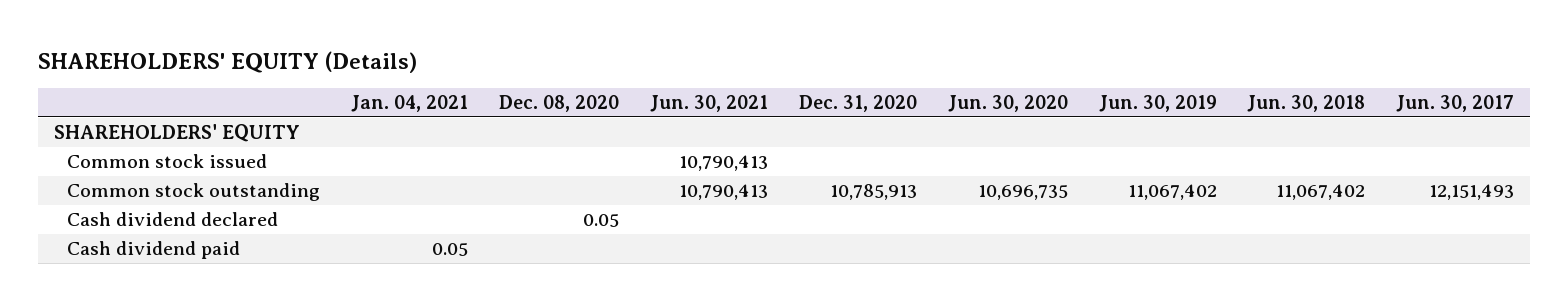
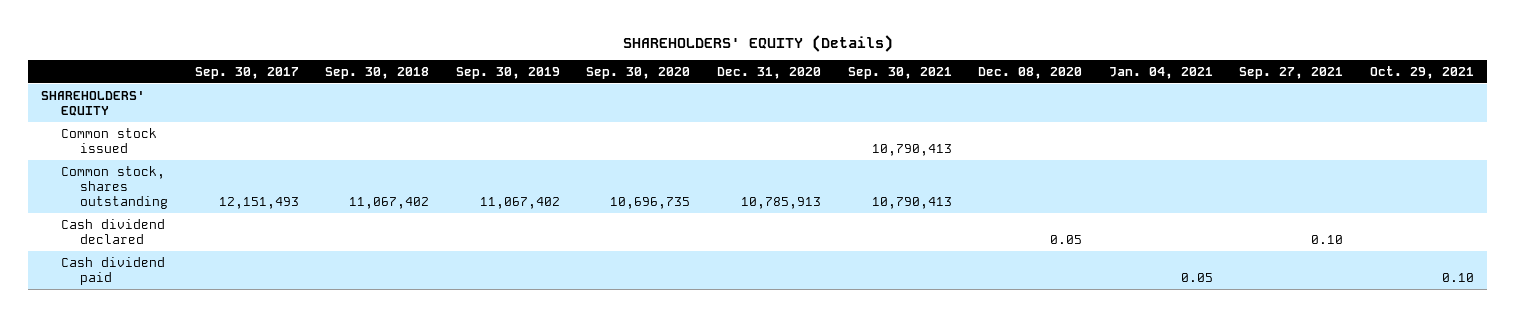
[649,95,768,113] Jun. 30, 2021 -> none
[947,95,1068,113] Jun. 30, 2020 -> none
[1098,95,1217,113] Jun. 30, 2019 -> none
[1247,95,1366,113] Jun. 30, 2018 -> none
[1396,95,1515,113] Jun. 30, 2017 -> none
none -> [194,67,299,80] Sep. 30, 2017
none -> [325,67,430,80] Sep. 30, 2018
none -> [455,67,560,80] Sep. 30, 2019
none -> [586,67,691,80] Sep. 30, 2020
none -> [847,67,952,80] Sep. 30, 2021
none -> [1239,67,1344,80] Sep. 27, 2021
none -> [1369,66,1474,80] Oct. 29, 2021
[67,183,321,202] Common stock outstanding -> [60,165,169,210] Common stock, shares outstanding

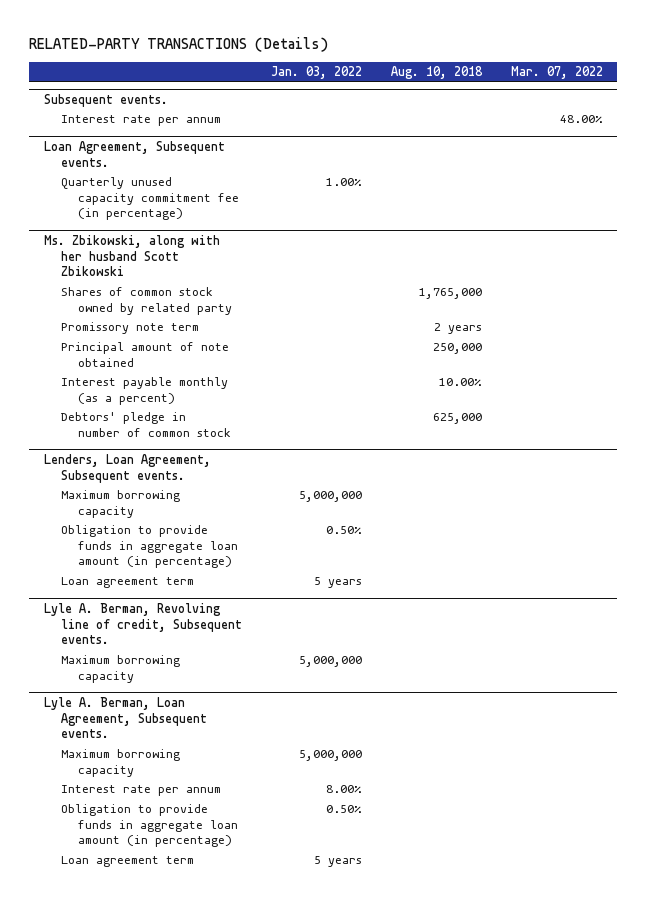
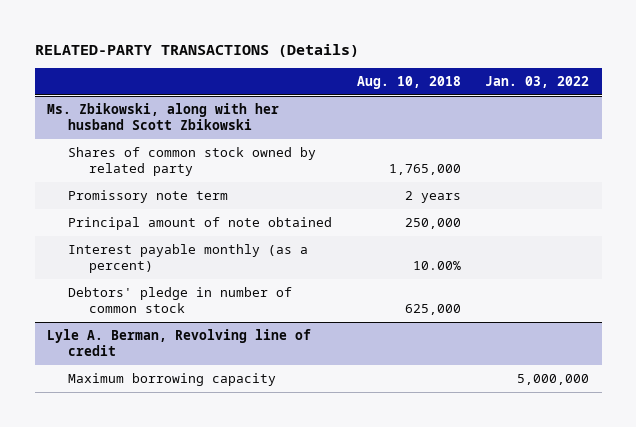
[510,65,603,79] Mar. 07, 2022 -> none
[43,93,168,107] Subsequent events. -> none
[60,115,221,127] Interest rate per annum -> none
[43,140,225,167] Loan Agreement, Subsequent events. -> none
[60,177,240,221] Quarterly unused capacity commitment fee (in percentage) -> none
[43,453,211,483] Lenders, Loan Agreement, Subsequent events. -> none
[60,490,180,518] Maximum borrowing capacity -> none
[60,525,239,569] Obligation to provide funds in aggregate loan amount (in percentage) -> none
[60,577,194,589] Loan agreement term -> none
[43,602,242,645] Lyle A. Berman, Revolving line of credit, Subsequent events. -> [46,328,311,357] Lyle A. Berman, Revolving line of credit
[43,696,207,739] Lyle A. Berman, Loan Agreement, Subsequent events. -> none
[60,749,180,777] Maximum borrowing capacity -> none
[60,785,221,797] Interest rate per annum -> none
[60,804,239,848] Obligation to provide funds in aggregate loan amount (in percentage) -> none
[60,856,194,868] Loan agreement term -> none

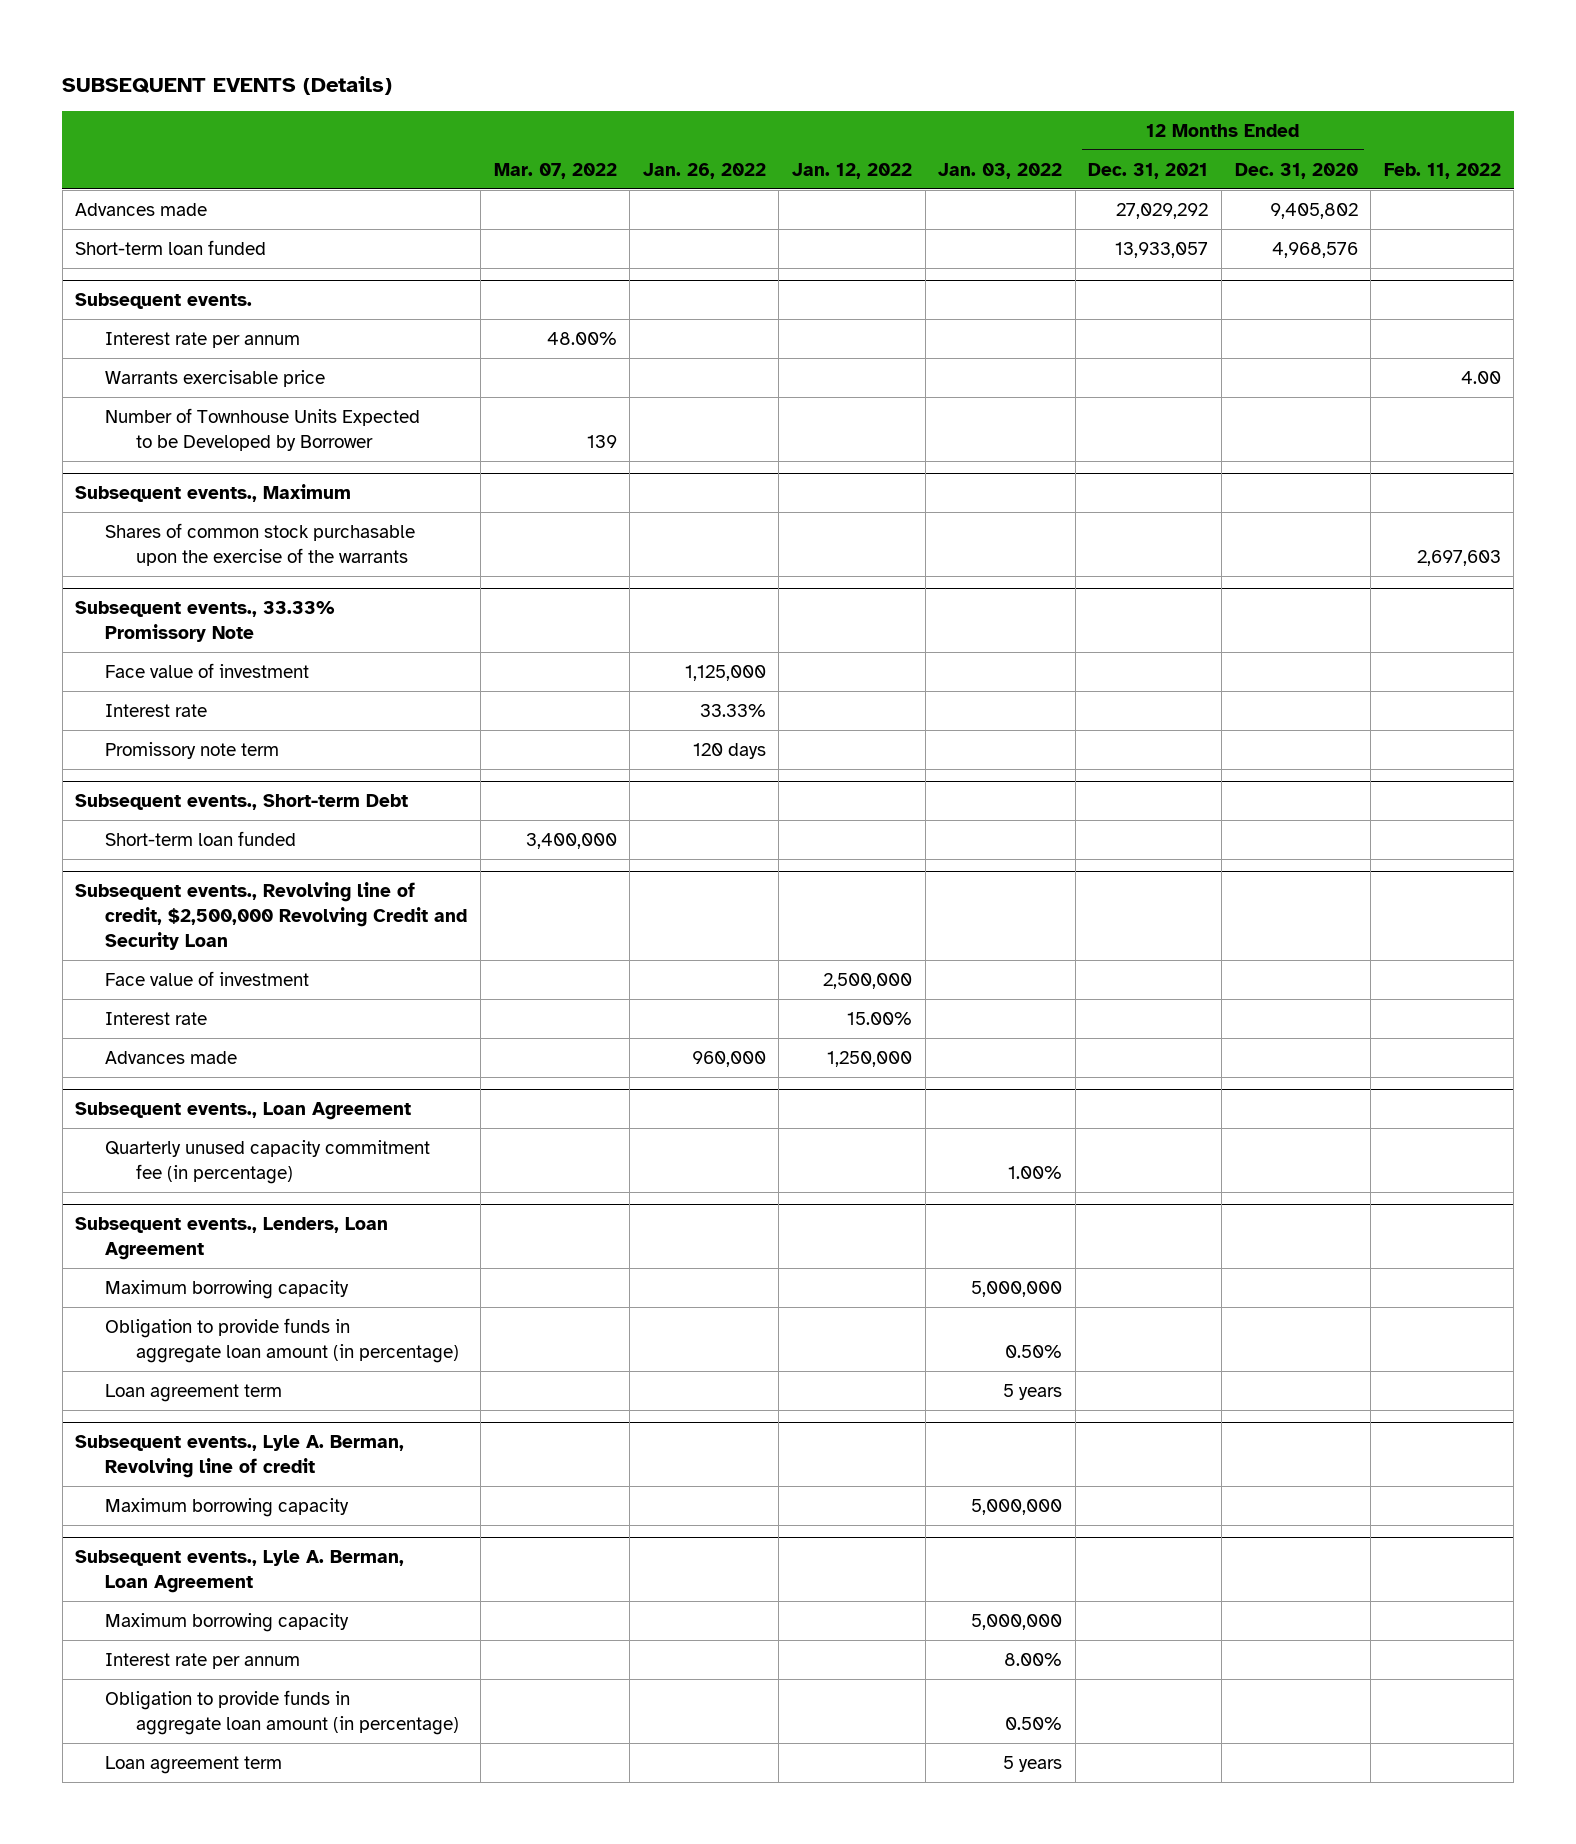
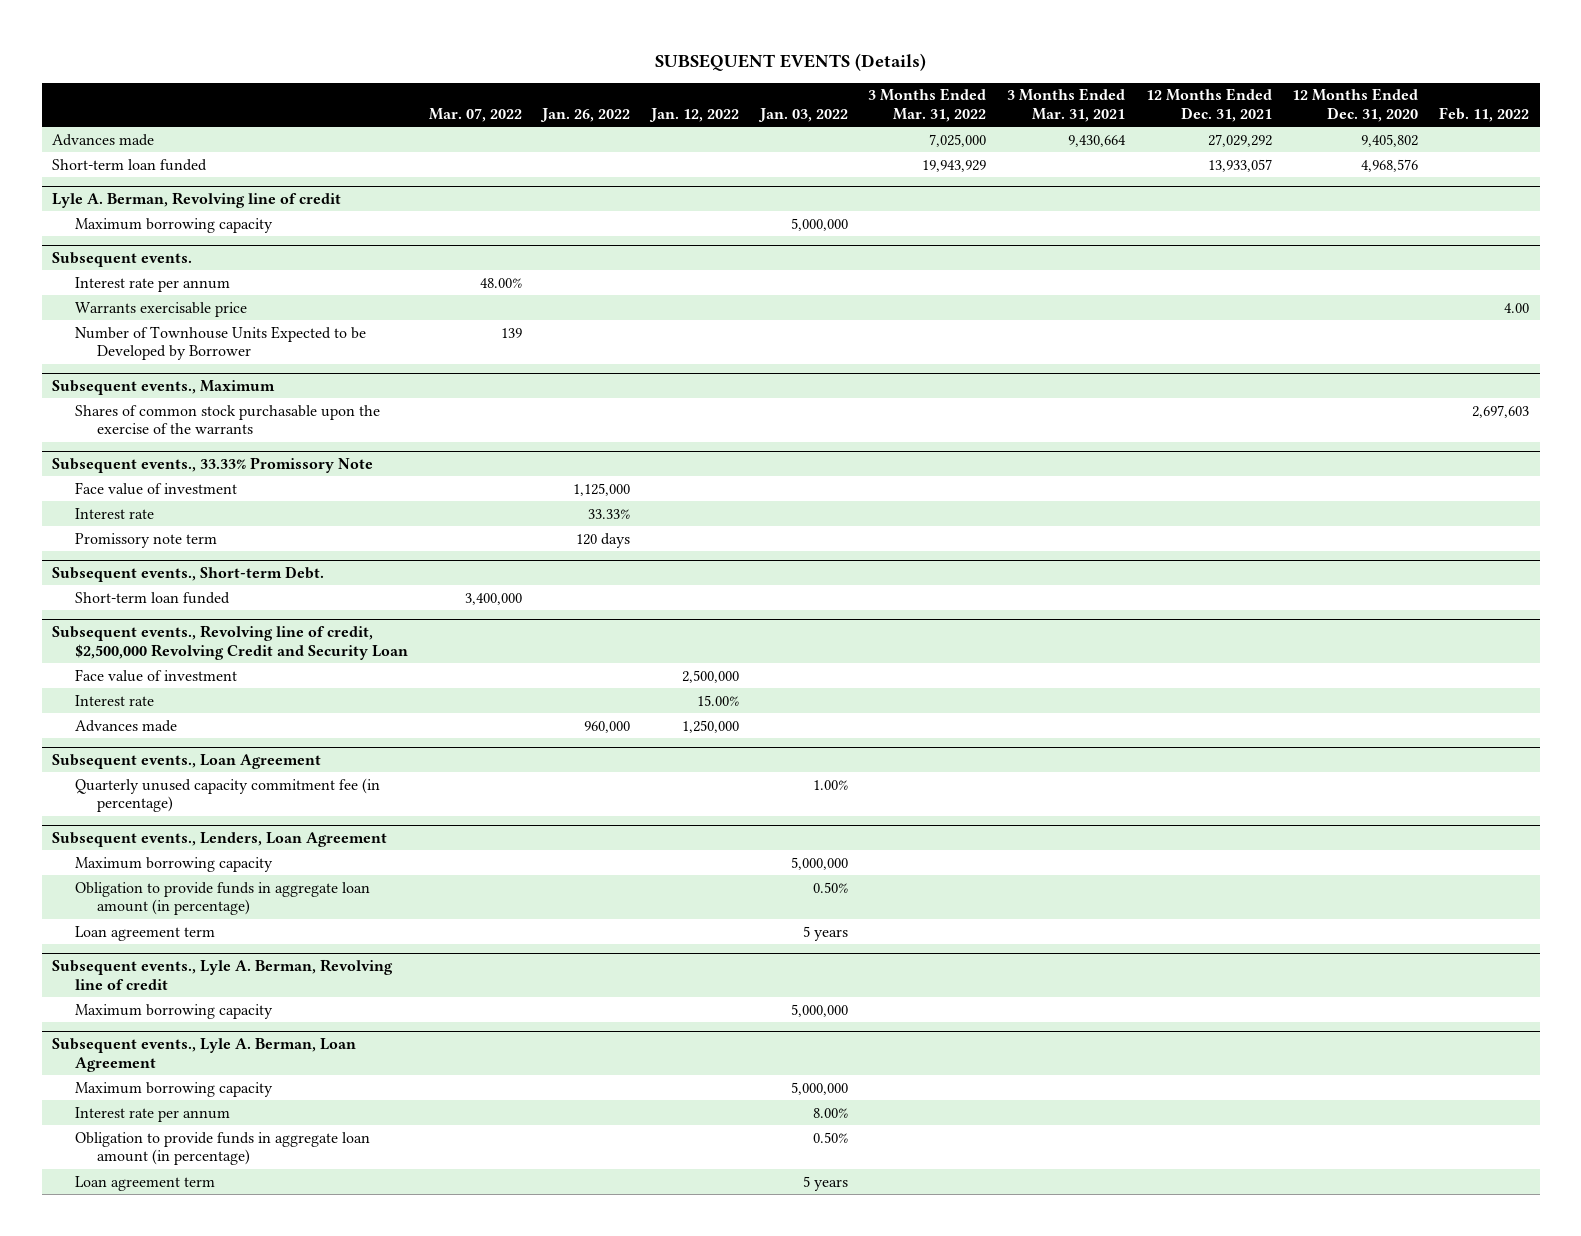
none -> [868,88,987,123] 3 Months Ended Mar. 31, 2022
none -> [1007,88,1126,123] 3 Months Ended Mar. 31, 2021
none -> [52,191,342,208] Lyle A. Berman, Revolving line of credit
none -> [74,217,273,233] Maximum borrowing capacity
[75,794,409,811] Subsequent events., Short-term Debt -> [52,565,325,582] Subsequent events., Short-term Debt.

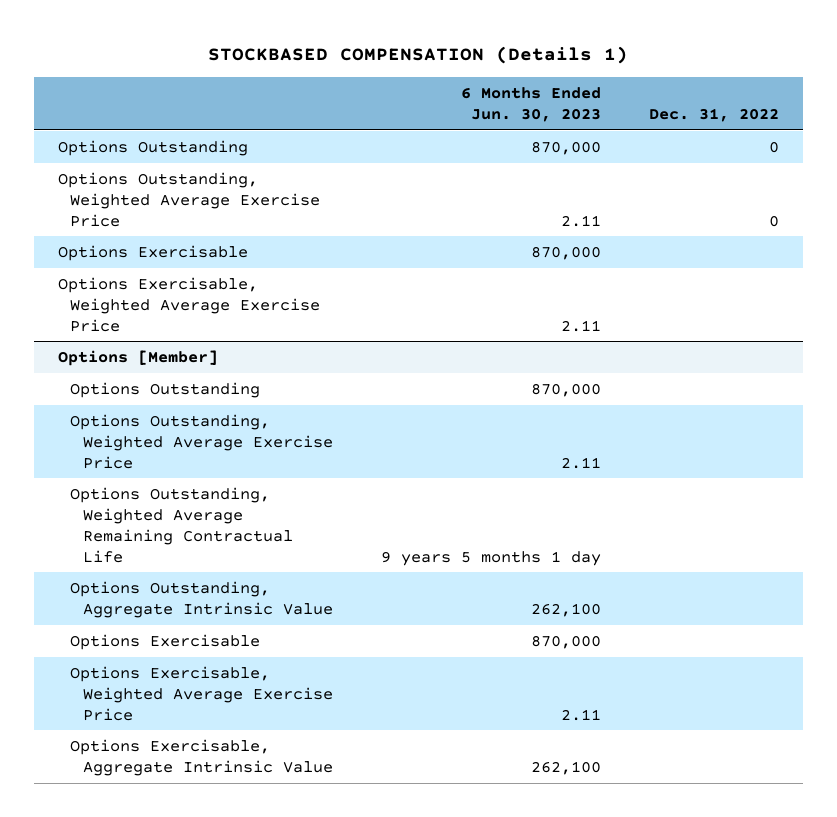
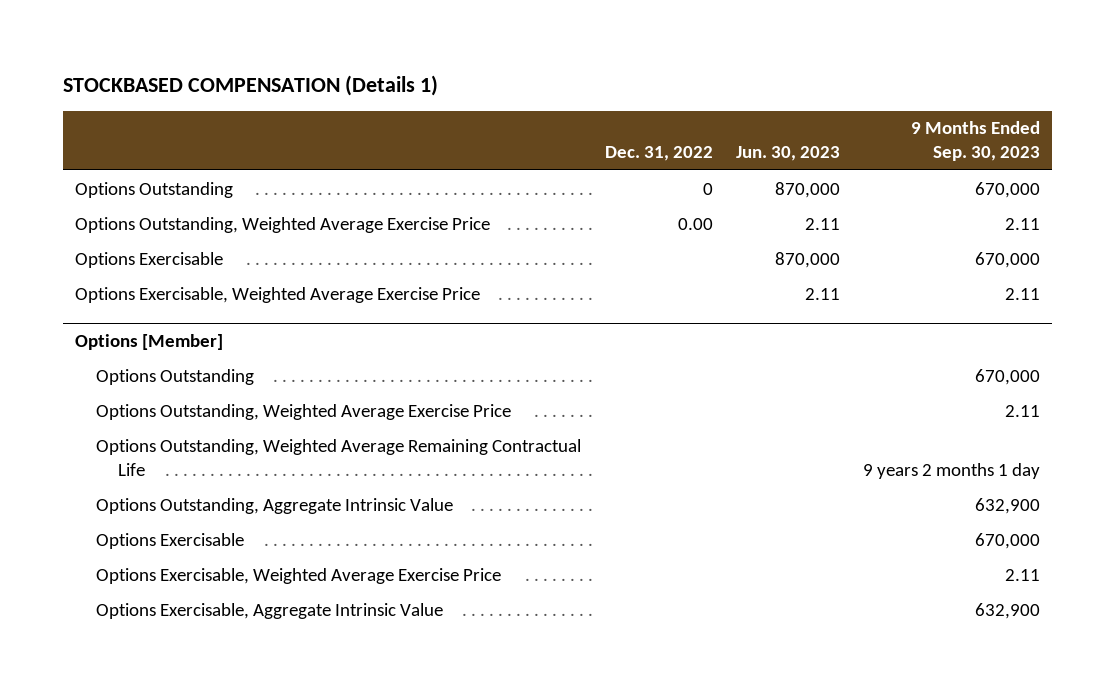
[460,86,601,122] 6 Months Ended Jun. 30, 2023 -> none
none -> [735,146,840,162] Jun. 30, 2023
none -> [911,121,1041,162] 9 Months Ended Sep. 30, 2023
[769,214,780,227] 0 -> [677,217,713,230] 0.00

